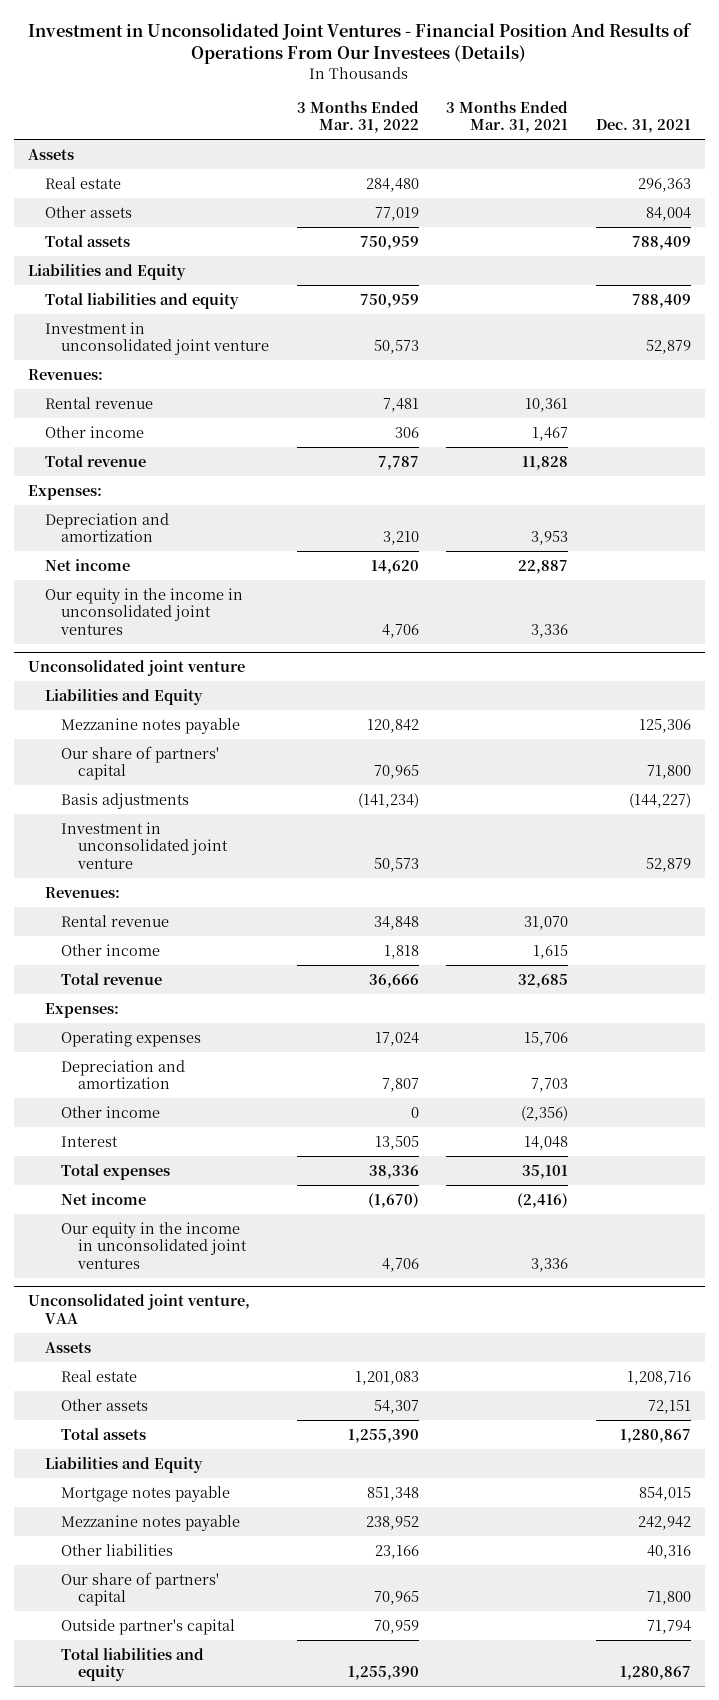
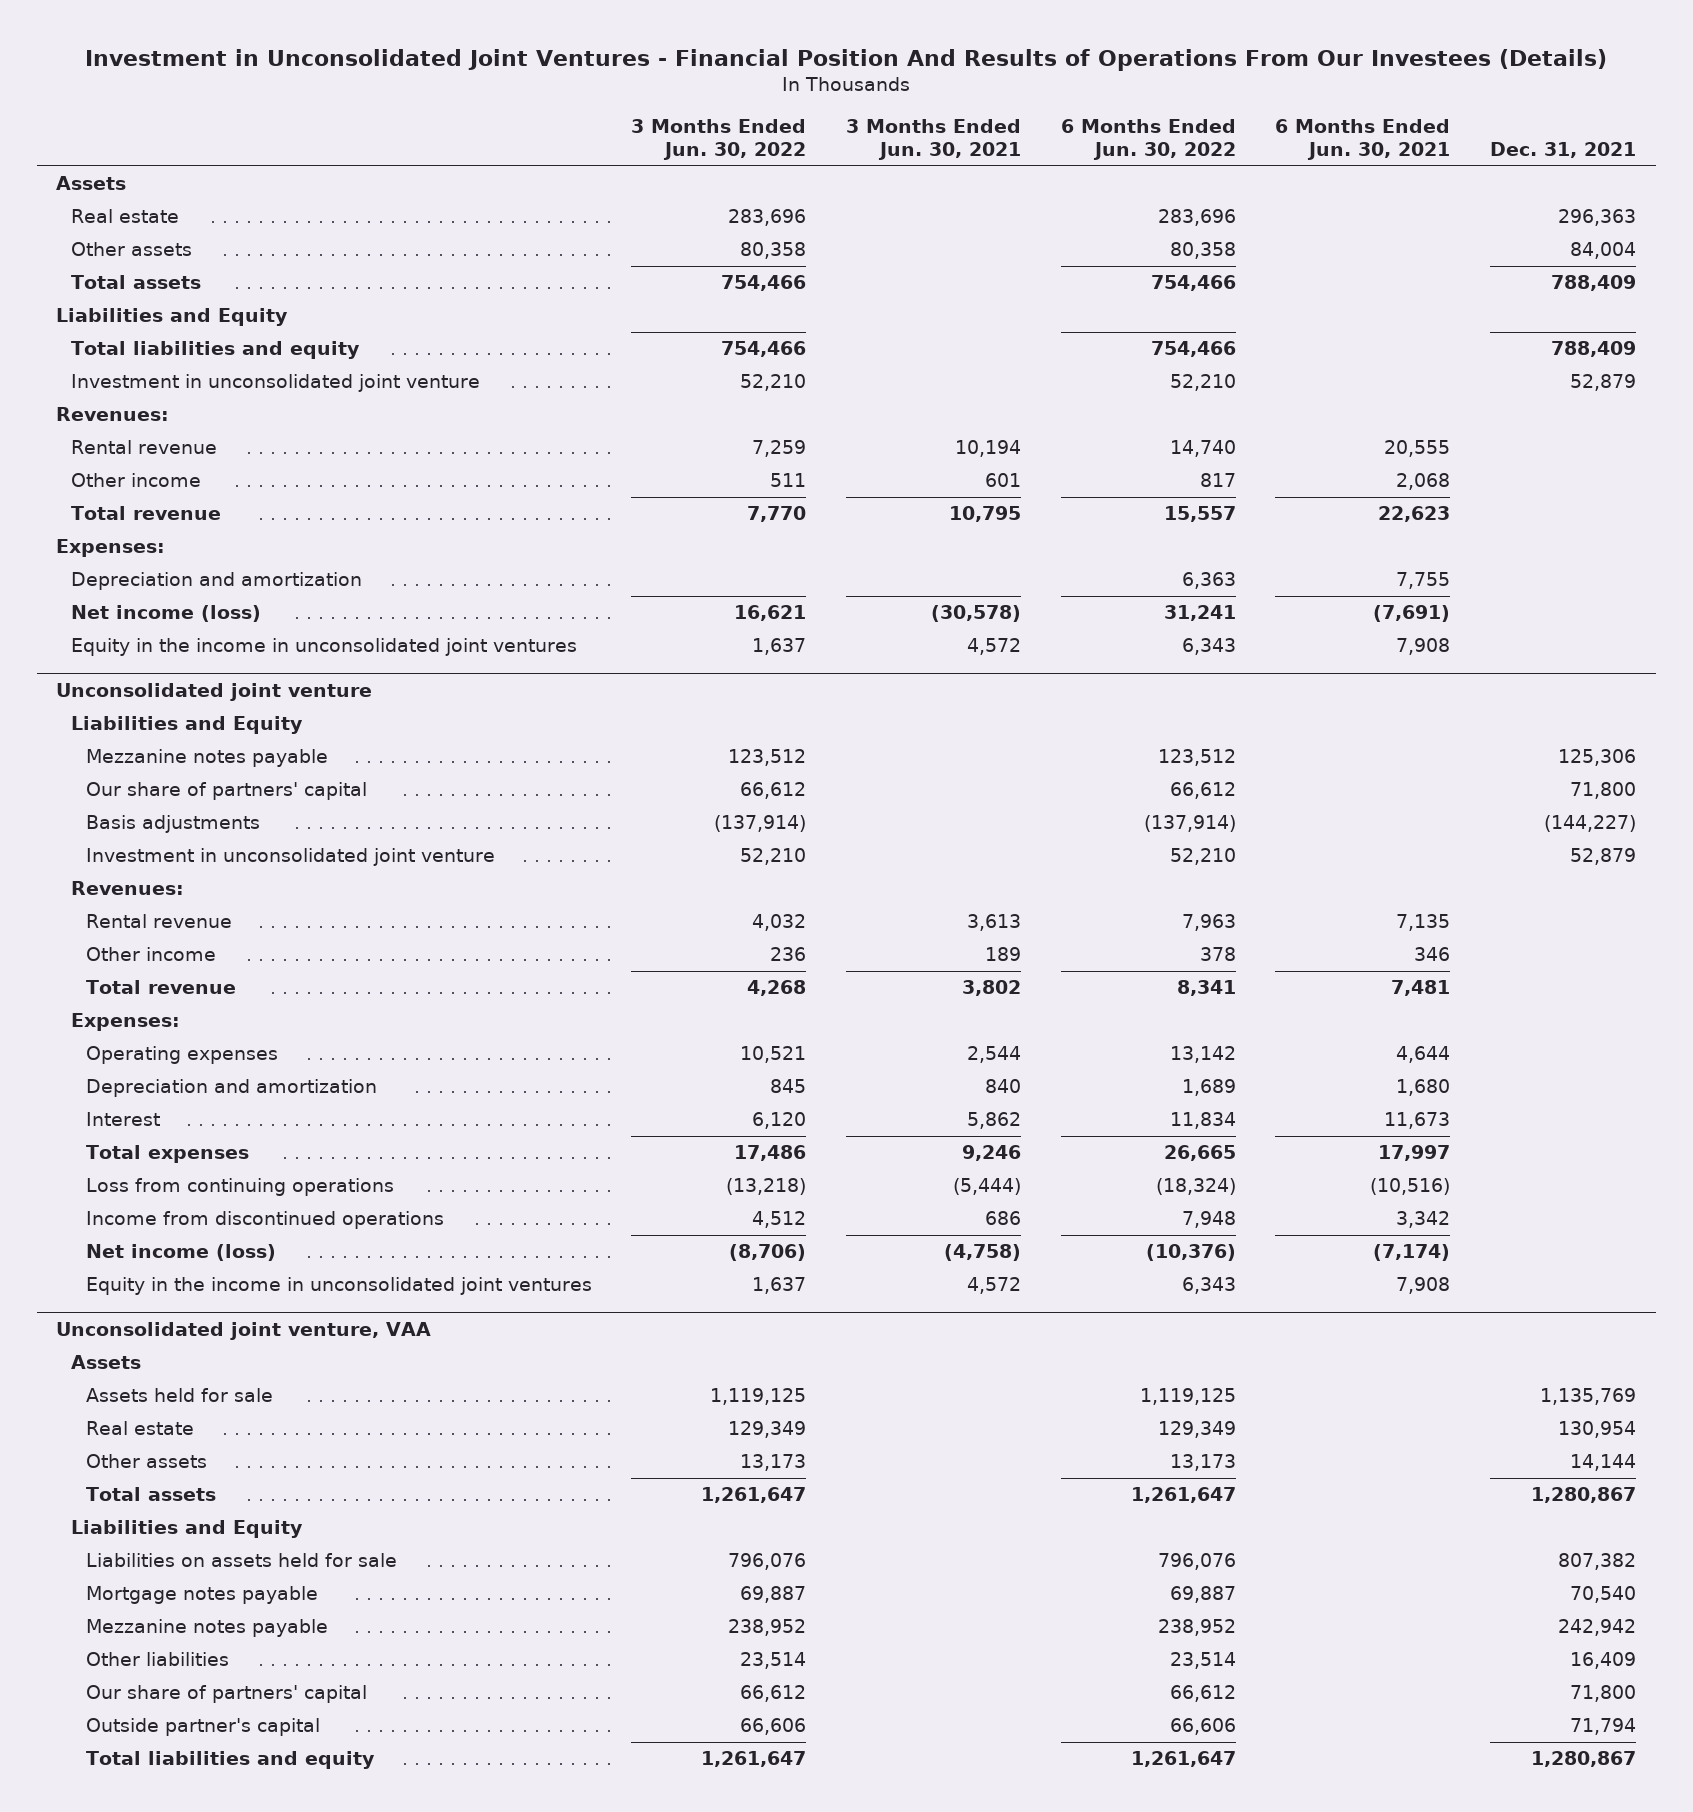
[296,100,419,134] 3 Months Ended Mar. 31, 2022 -> none
[446,100,569,134] 3 Months Ended Mar. 31, 2021 -> none
none -> [631,118,807,160] 3 Months Ended Jun. 30, 2022
none -> [846,118,1022,160] 3 Months Ended Jun. 30, 2021
none -> [1060,118,1236,160] 6 Months Ended Jun. 30, 2022
none -> [1275,118,1451,160] 6 Months Ended Jun. 30, 2021
[44,558,130,571] Net income -> [71,605,262,623] Net income (loss)
[44,587,243,635] Our equity in the income in unconsolidated joint ventures -> [71,638,578,657] Equity in the income in unconsolidated joint ventures
[61,1105,161,1118] Other income -> none
none -> [85,1178,394,1197] Loss from continuing operations
none -> [85,1211,444,1230] Income from discontinued operations
[61,1192,147,1205] Net income -> [85,1244,276,1262] Net income (loss)
[61,1221,248,1269] Our equity in the income in unconsolidated joint ventures -> [85,1277,592,1296] Equity in the income in unconsolidated joint ventures
none -> [85,1388,273,1403] Assets held for sale
[626,1370,691,1385] 1,208,716 -> [1558,1421,1637,1439] 130,954
[647,1399,691,1414] 72,151 -> [1570,1454,1637,1472] 14,144
none -> [85,1553,397,1568] Liabilities on assets held for sale
[638,1486,691,1501] 854,015 -> [1570,1586,1637,1604] 70,540
[646,1544,691,1559] 40,316 -> [1570,1652,1637,1670] 16,409

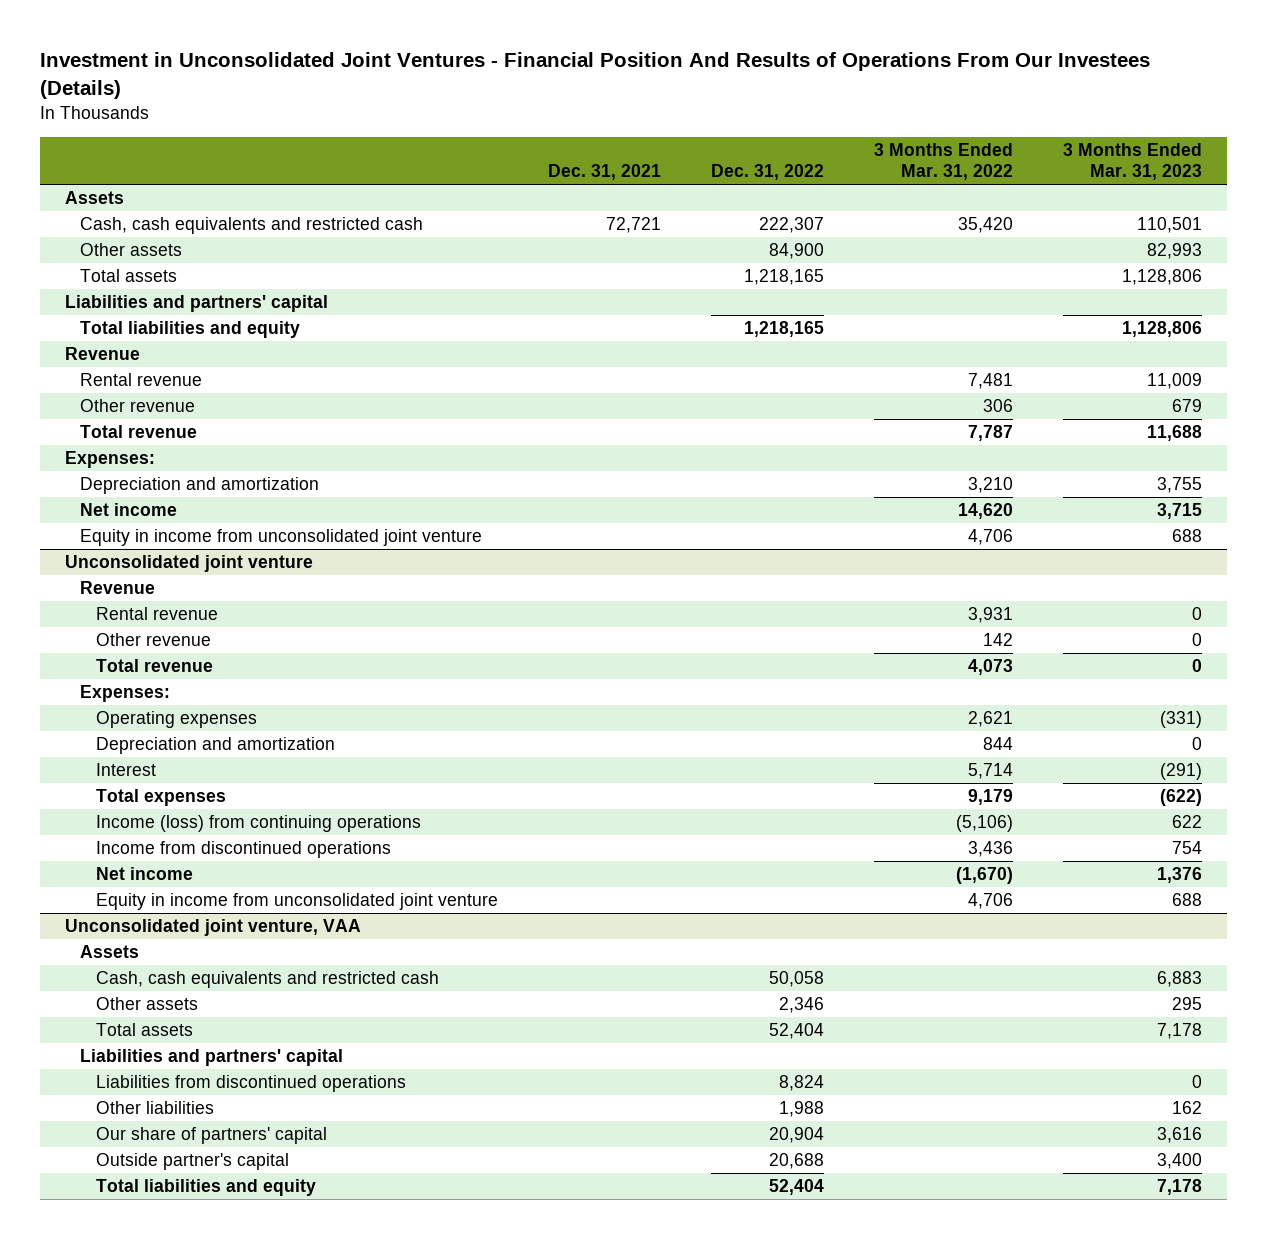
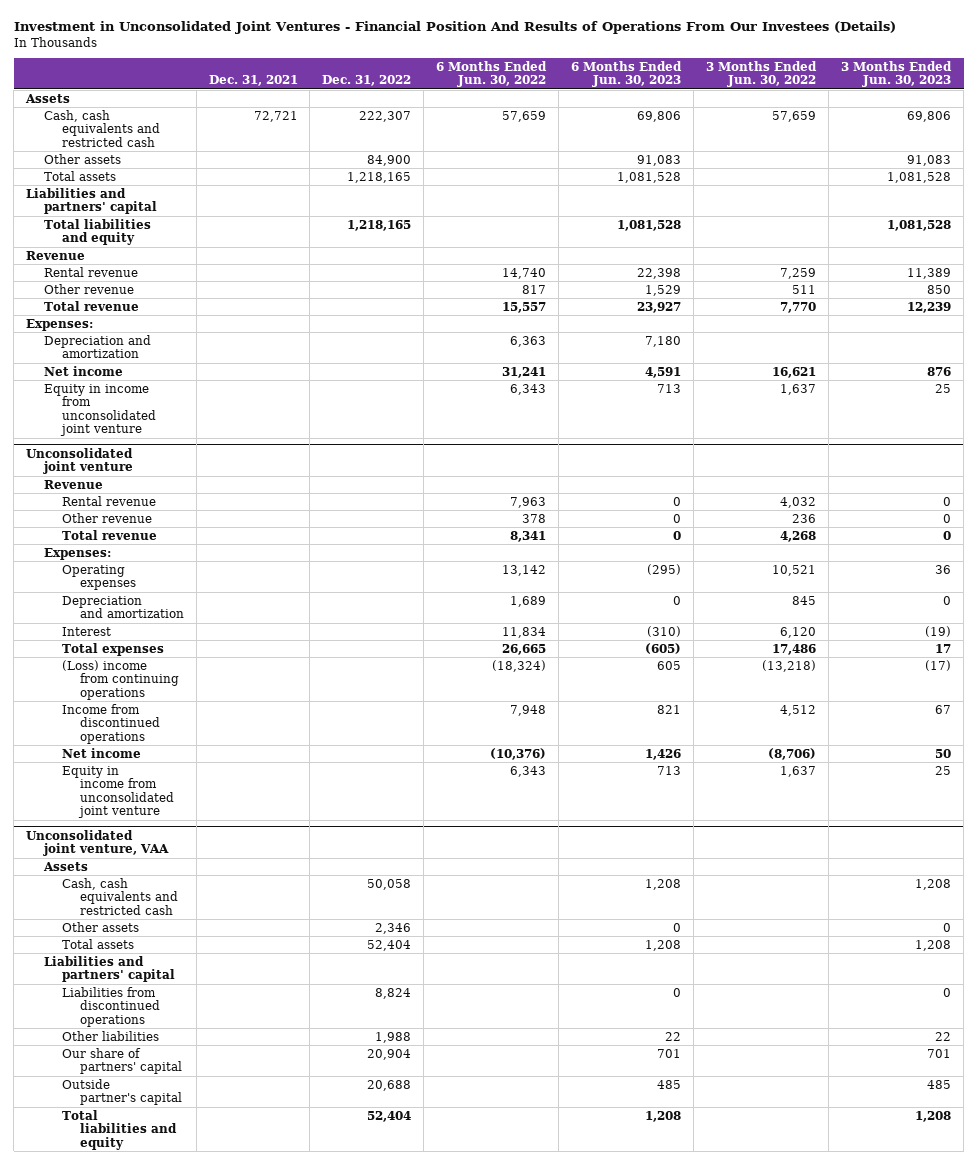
[873,142,1013,181] 3 Months Ended Mar. 31, 2022 -> none
[1062,142,1202,181] 3 Months Ended Mar. 31, 2023 -> none
none -> [436,60,548,88] 6 Months Ended Jun. 30, 2022
none -> [571,60,683,88] 6 Months Ended Jun. 30, 2023
none -> [706,60,818,88] 3 Months Ended Jun. 30, 2022
none -> [841,60,953,88] 3 Months Ended Jun. 30, 2023
[95,815,421,833] Income (loss) from continuing operations -> [61,659,179,700] (Loss) income from continuing operations

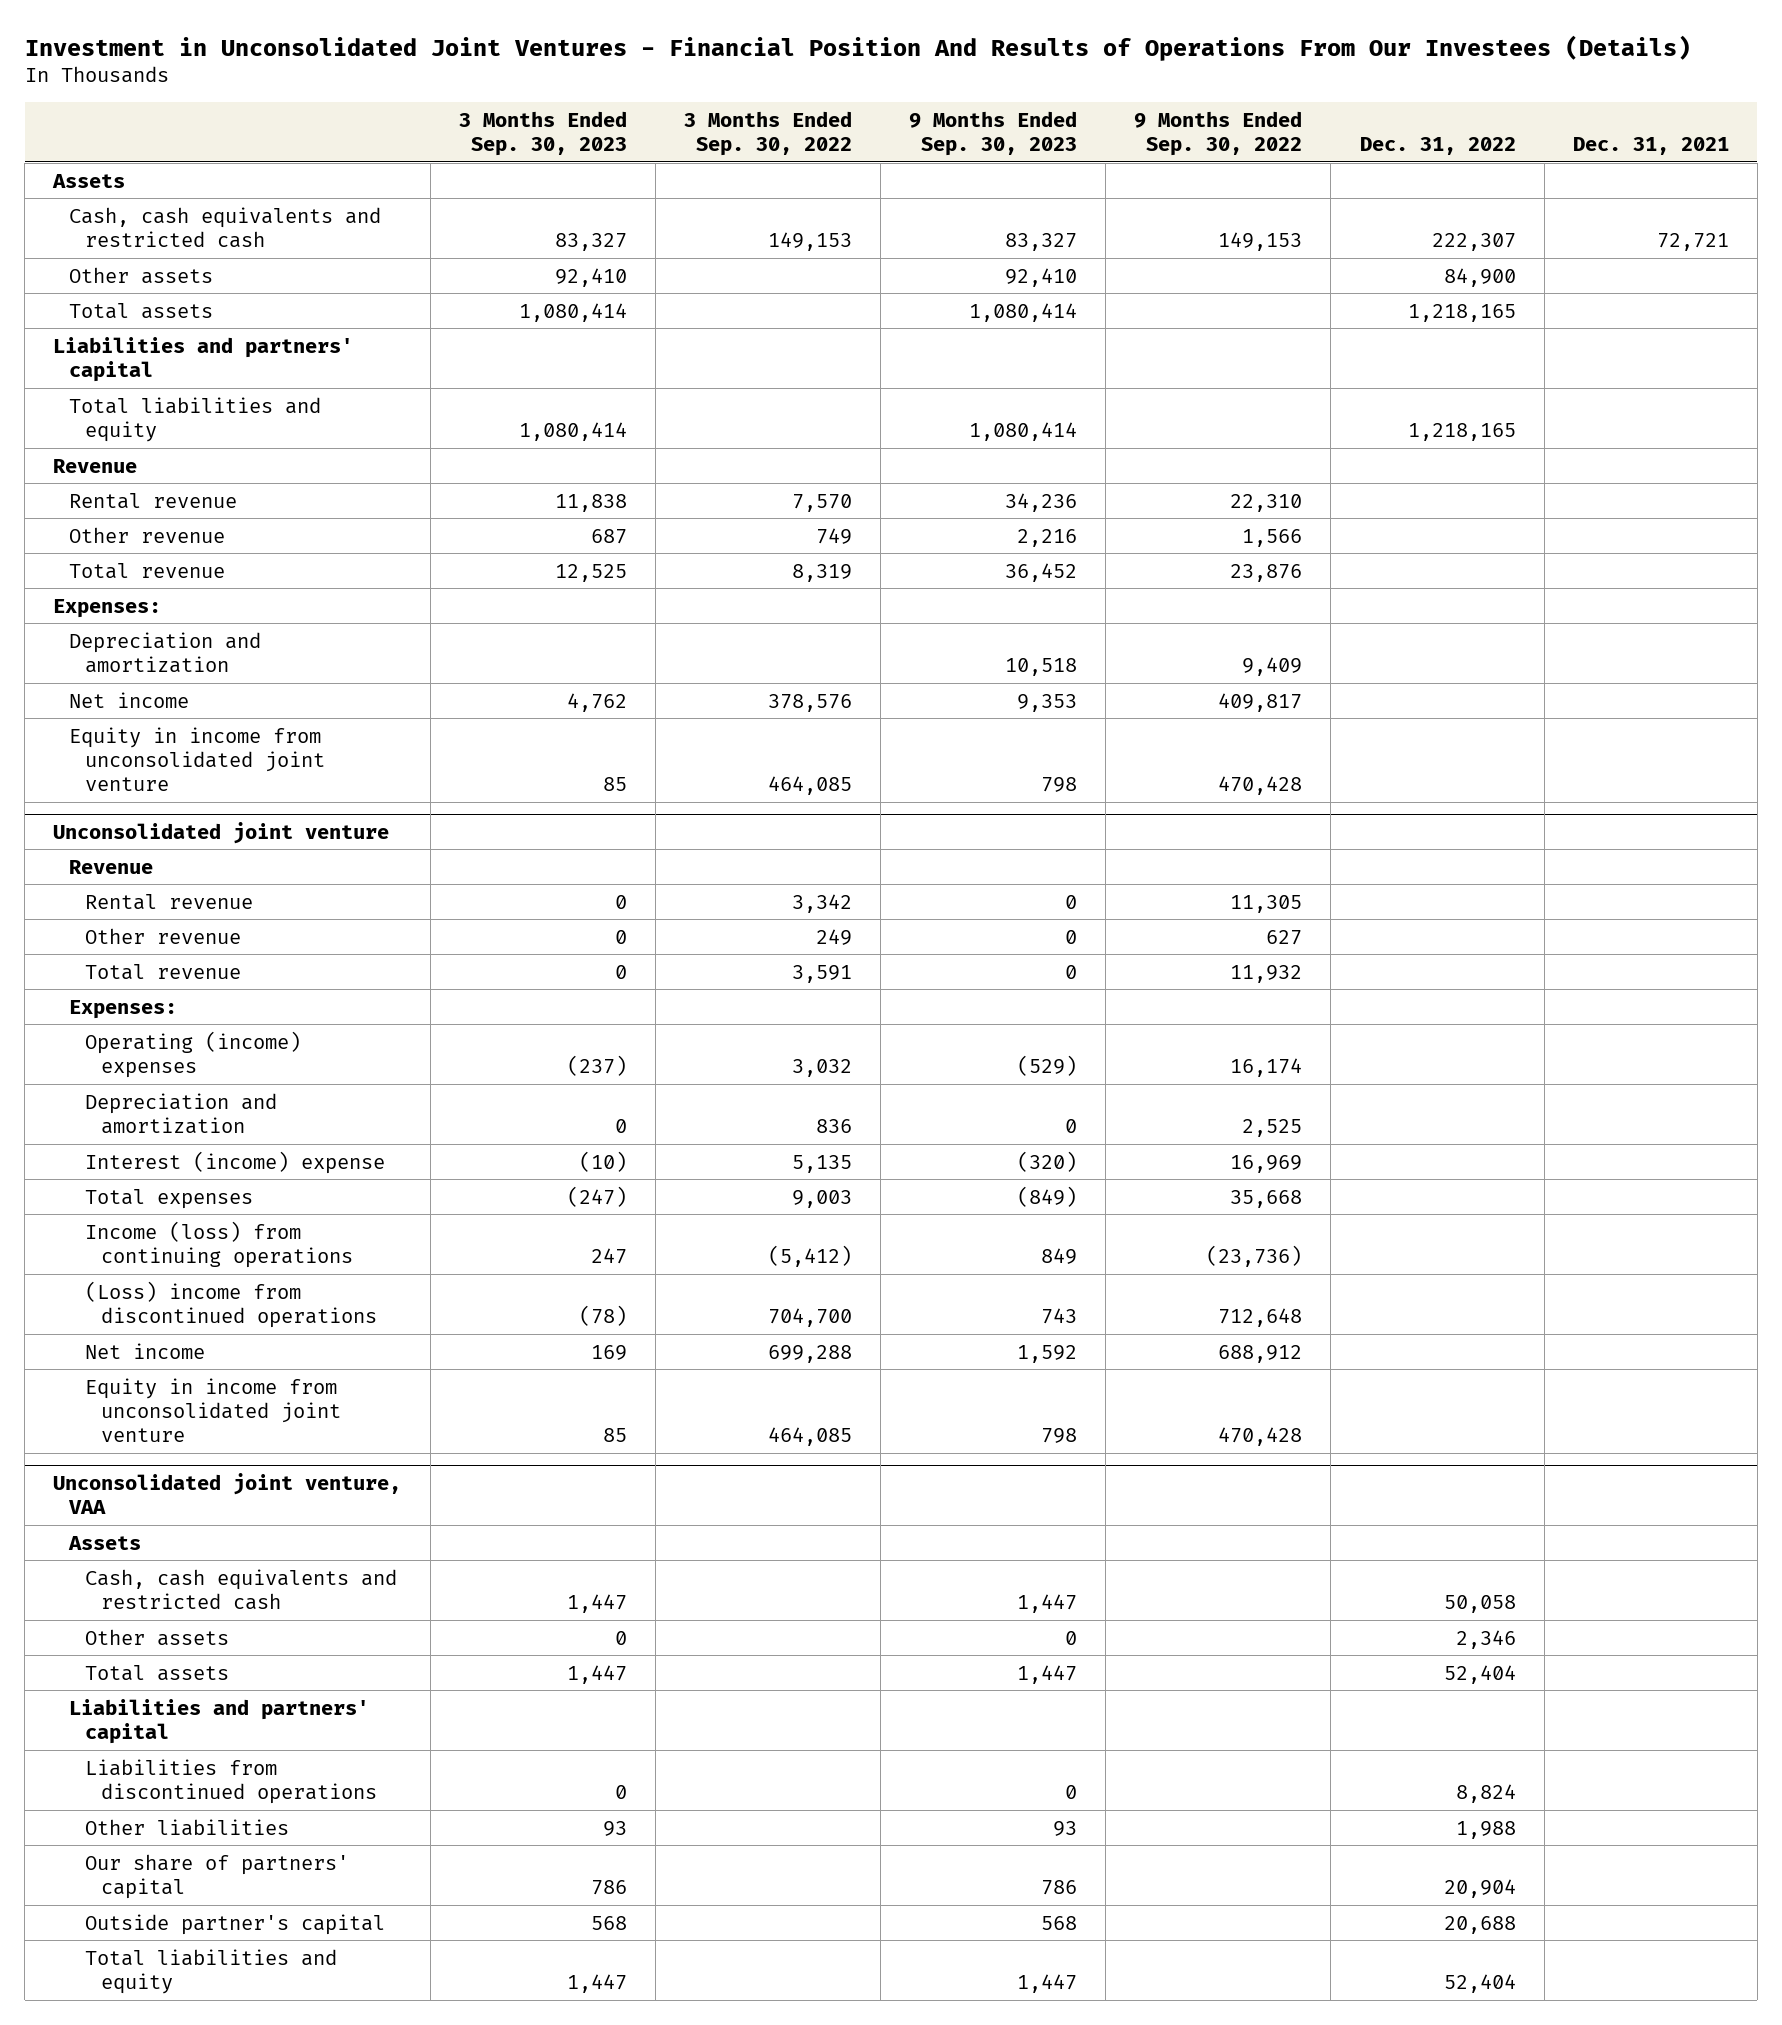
[436,60,548,88] 6 Months Ended Jun. 30, 2022 -> none
[571,60,683,88] 6 Months Ended Jun. 30, 2023 -> none
[706,60,818,88] 3 Months Ended Jun. 30, 2022 -> none
[841,60,953,88] 3 Months Ended Jun. 30, 2023 -> none
none -> [458,110,627,156] 3 Months Ended Sep. 30, 2023
none -> [683,110,852,156] 3 Months Ended Sep. 30, 2022
none -> [909,110,1078,156] 9 Months Ended Sep. 30, 2023
none -> [1134,110,1303,156] 9 Months Ended Sep. 30, 2022
[61,564,136,591] Operating expenses -> [85,1030,302,1078] Operating (income) expenses
[61,626,111,636] Interest -> [85,1150,386,1174] Interest (income) expense
[61,659,179,700] (Loss) income from continuing operations -> [85,1220,353,1268] Income (loss) from continuing operations
[61,703,160,744] Income from discontinued operations -> [85,1280,377,1328] (Loss) income from discontinued operations

